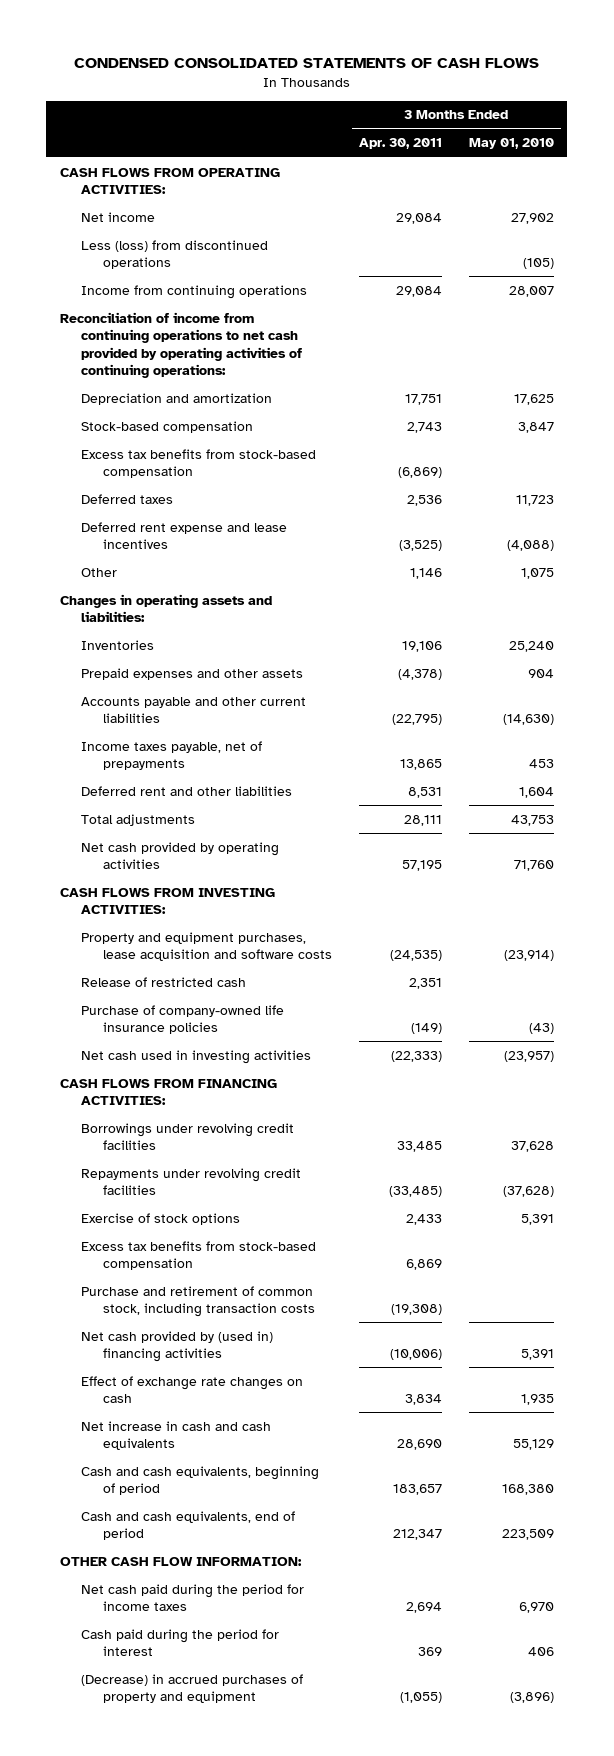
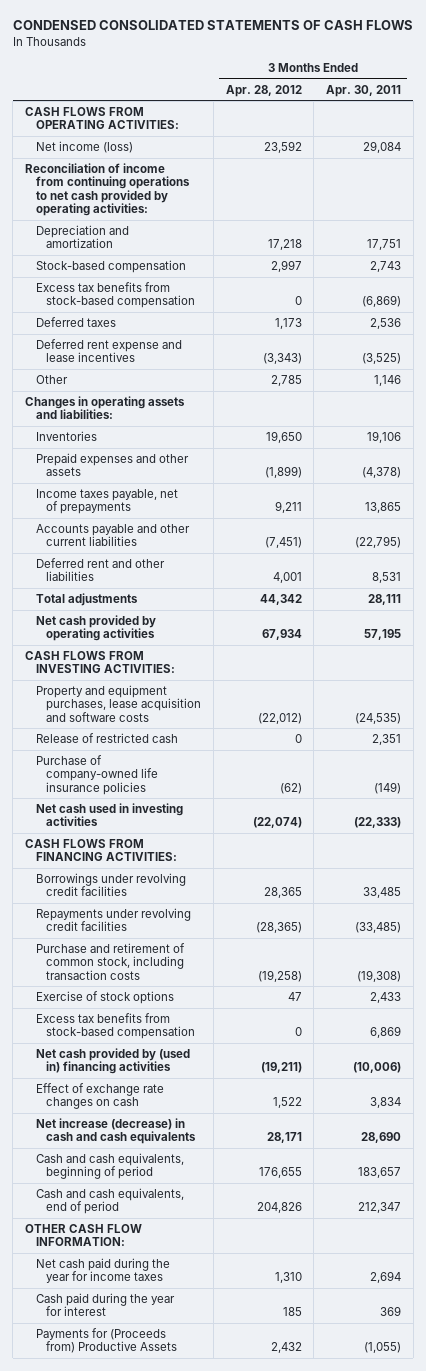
[468,138,554,150] May 01, 2010 -> none
none -> [225,84,302,97] Apr. 28, 2012
[81,239,269,270] Less (loss) from discontinued operations -> none
[81,284,308,299] Income from continuing operations -> none
[81,211,156,222] Net income -> [35,140,133,153] Net income (loss)
[59,311,303,379] Reconciliation of income from continuing operations to net cash provided by operating activities of continuing operations: -> [25,162,190,216] Reconciliation of income from continuing operations to net cash provided by operating activities:
[81,696,307,724] Accounts payable and other current liabilities -> [35,523,190,547] Accounts payable and other current liabilities
[81,1285,315,1318] Purchase and retirement of common stock, including transaction costs -> [35,942,185,980] Purchase and retirement of common stock, including transaction costs
[81,1420,272,1451] Net increase in cash and cash equivalents -> [35,1117,196,1145] Net increase (decrease) in cash and cash equivalents
[81,1583,305,1612] Net cash paid during the period for income taxes -> [35,1257,170,1284] Net cash paid during the year for income taxes
[81,1628,280,1657] Cash paid during the period for interest -> [35,1292,175,1317] Cash paid during the year for interest
[81,1673,304,1704] (Decrease) in accrued purchases of property and equipment -> [35,1327,177,1354] Payments for (Proceeds from) Productive Assets

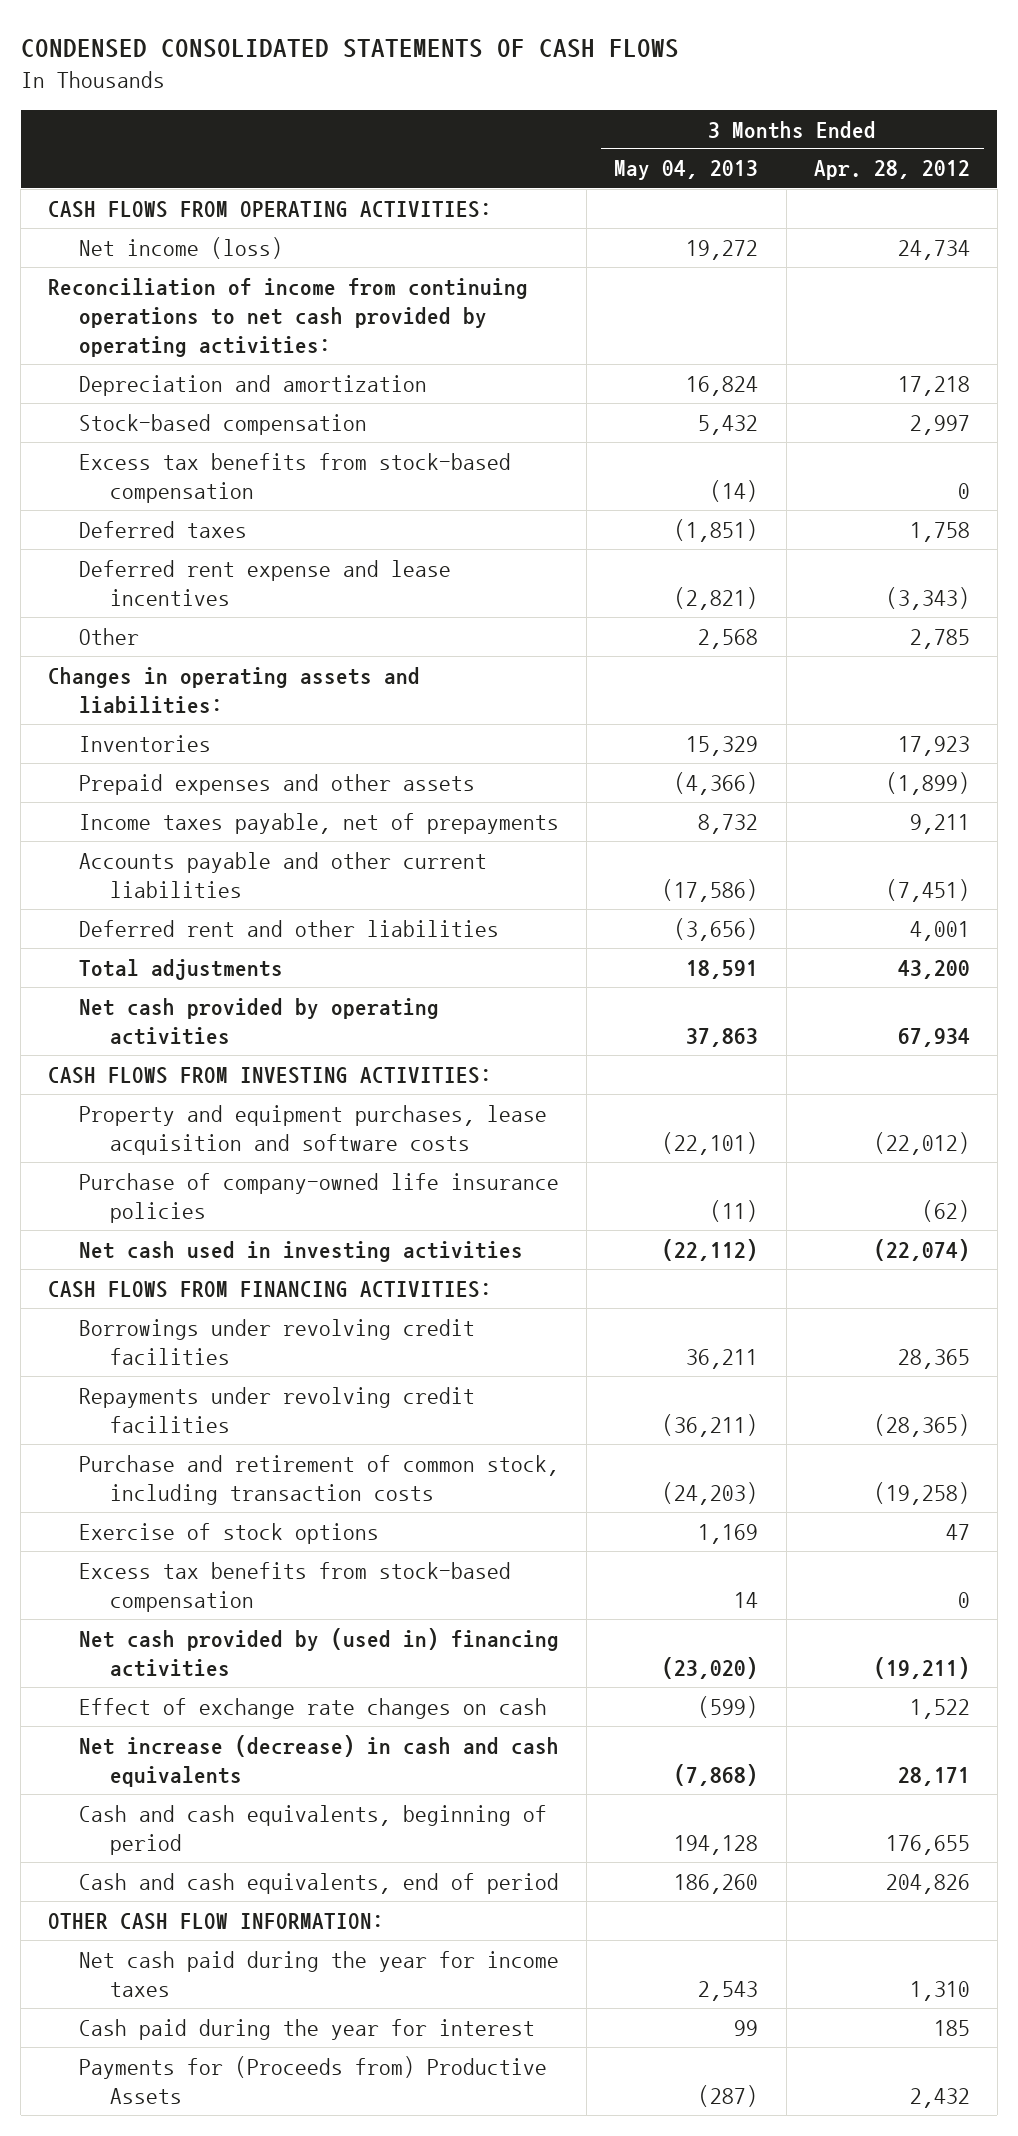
[326,84,402,97] Apr. 30, 2011 -> none
none -> [614,160,759,181] May 04, 2013
[263,140,302,153] 23,592 -> [897,239,970,260] 24,734
[274,317,302,329] 1,173 -> [909,521,970,542] 1,758
[265,430,302,443] 19,650 -> [897,735,970,756] 17,923
[259,593,302,605] 44,342 -> [897,959,970,979] 43,200
[35,732,178,743] Release of restricted cash -> none

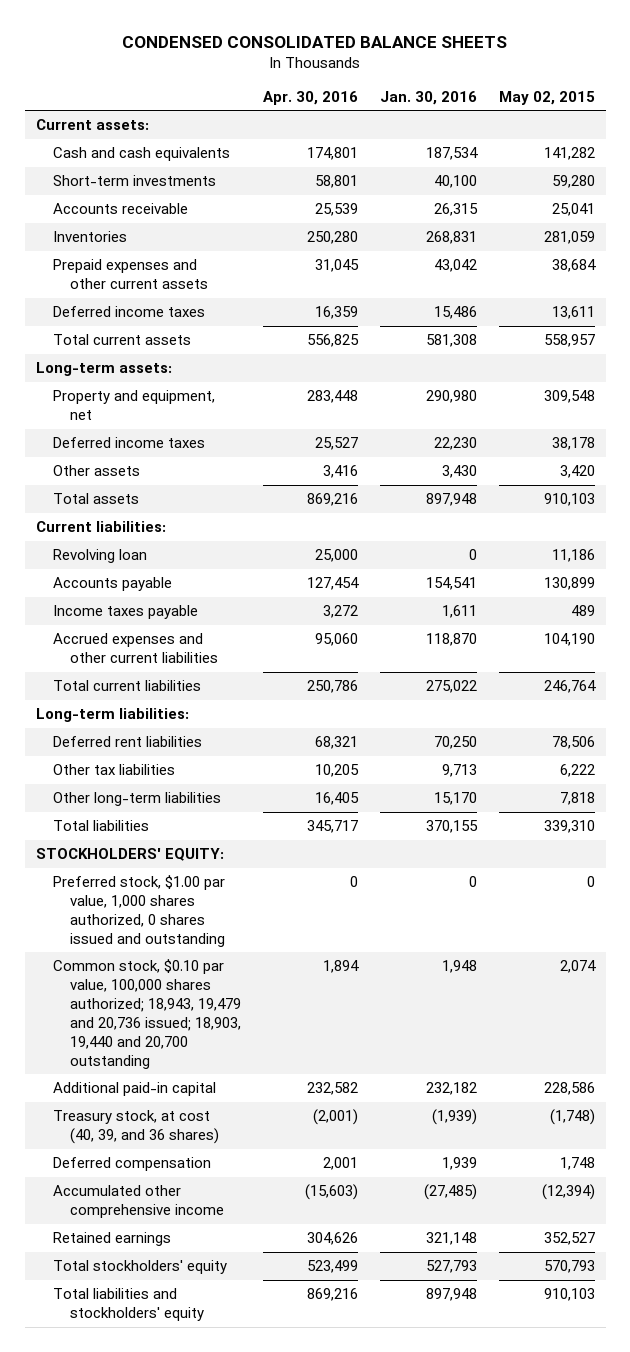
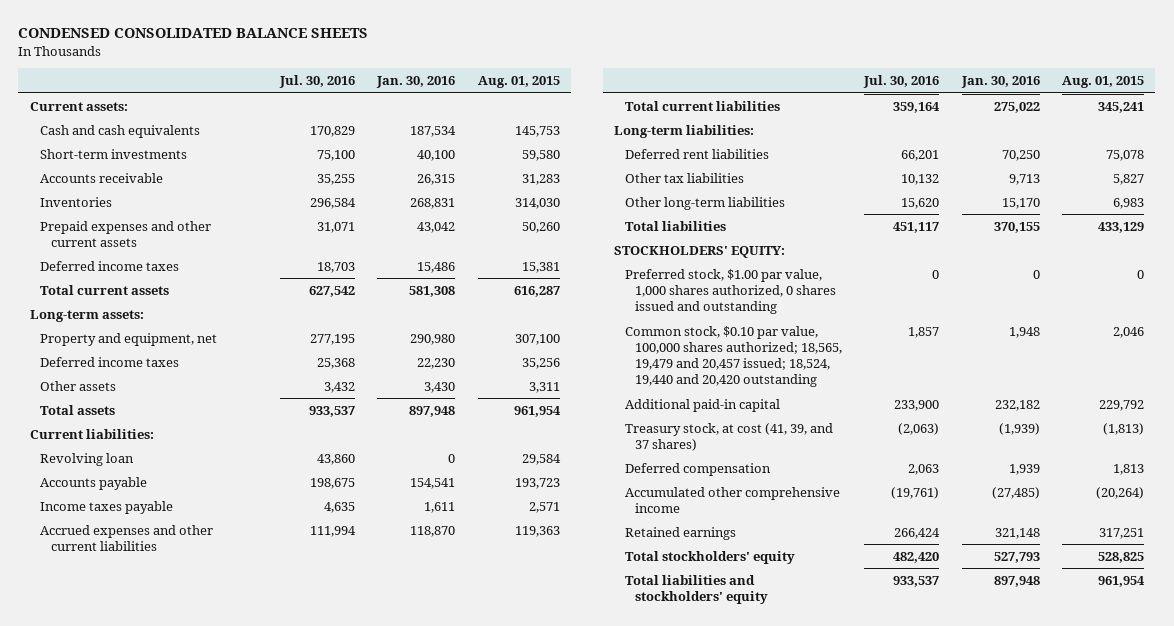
[262,90,358,105] Apr. 30, 2016 -> none
[498,90,595,105] May 02, 2015 -> none
none -> [279,75,356,89] Jul. 30, 2016
none -> [477,76,560,89] Aug. 01, 2015
[52,959,241,1069] Common stock, $0.10 par value, 100,000 shares authorized; 18,943, 19,479 and 20,736 issued; 18,903, 19,440 and 20,700 outstanding -> [624,325,843,388] Common stock, $0.10 par value, 100,000 shares authorized; 18,565, 19,479 and 20,457 issued; 18,524, 19,440 and 20,420 outstanding
[52,1110,219,1145] Treasury stock, at cost (40, 39, and 36 shares) -> [624,422,833,451] Treasury stock, at cost (41, 39, and 37 shares)

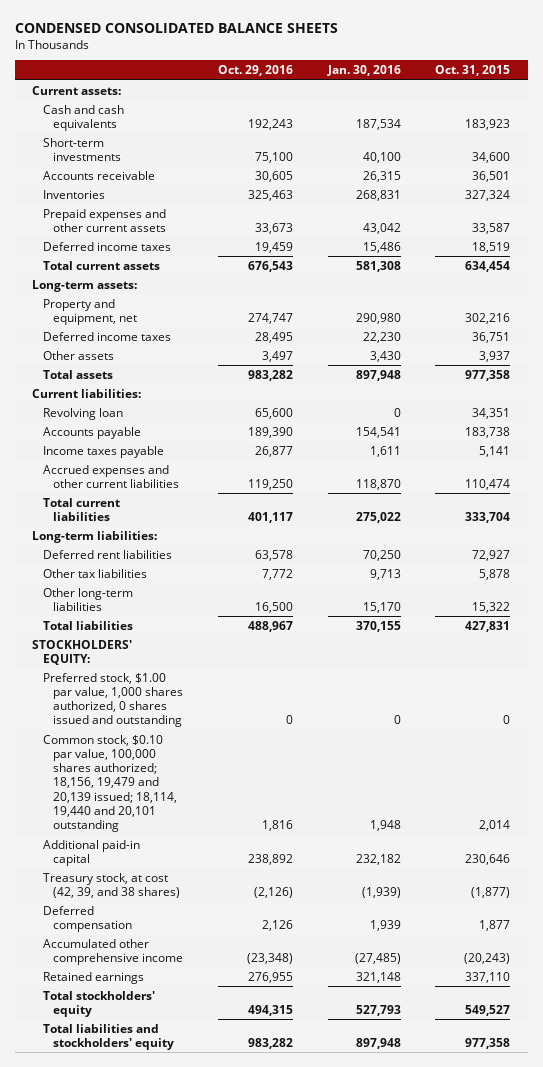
[279,75,356,89] Jul. 30, 2016 -> none
[477,76,560,89] Aug. 01, 2015 -> none
none -> [218,65,294,77] Oct. 29, 2016
none -> [435,65,511,77] Oct. 31, 2015
[624,325,843,388] Common stock, $0.10 par value, 100,000 shares authorized; 18,565, 19,479 and 20,457 issued; 18,524, 19,440 and 20,420 outstanding -> [42,734,178,833] Common stock, $0.10 par value, 100,000 shares authorized; 18,156, 19,479 and 20,139 issued; 18,114, 19,440 and 20,101 outstanding
[624,422,833,451] Treasury stock, at cost (41, 39, and 37 shares) -> [42,872,181,898] Treasury stock, at cost (42, 39, and 38 shares)

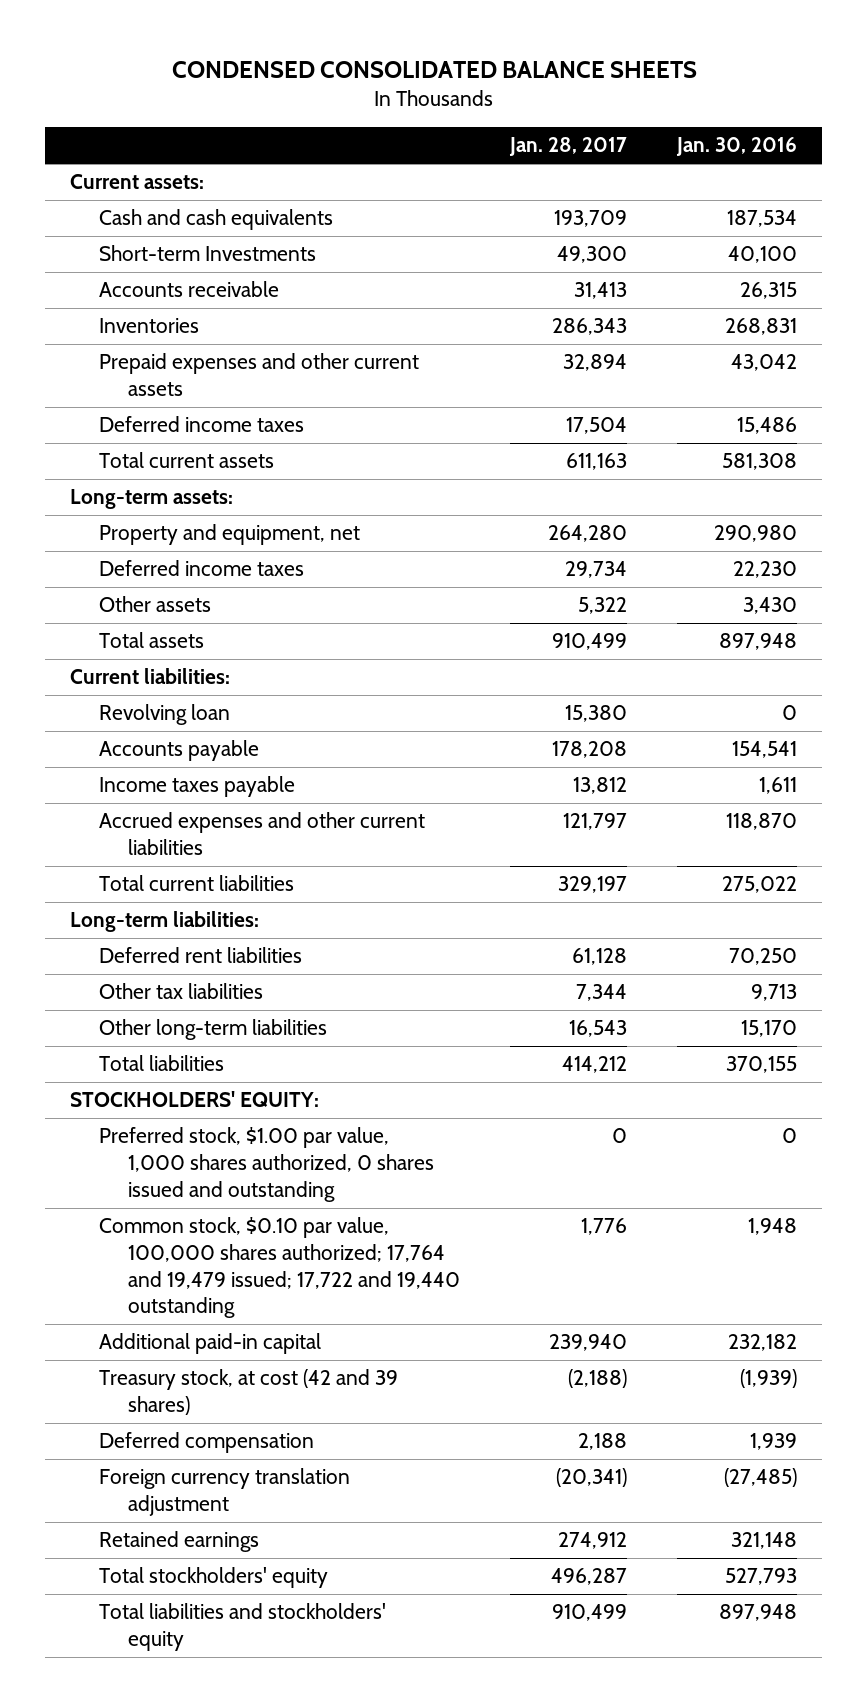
[218,65,294,77] Oct. 29, 2016 -> none
[435,65,511,77] Oct. 31, 2015 -> none
none -> [508,137,627,157] Jan. 28, 2017
[42,137,122,161] Short-term investments -> [99,245,317,262] Short-term Investments
[42,734,178,833] Common stock, $0.10 par value, 100,000 shares authorized; 18,156, 19,479 and 20,139 issued; 18,114, 19,440 and 20,101 outstanding -> [99,1217,460,1319] Common stock, $0.10 par value, 100,000 shares authorized; 17,764 and 19,479 issued; 17,722 and 19,440 outstanding
[42,872,181,898] Treasury stock, at cost (42, 39, and 38 shares) -> [99,1369,399,1416] Treasury stock, at cost (42 and 39 shares)
[42,938,184,965] Accumulated other comprehensive income -> [99,1468,351,1517] Foreign currency translation adjustment

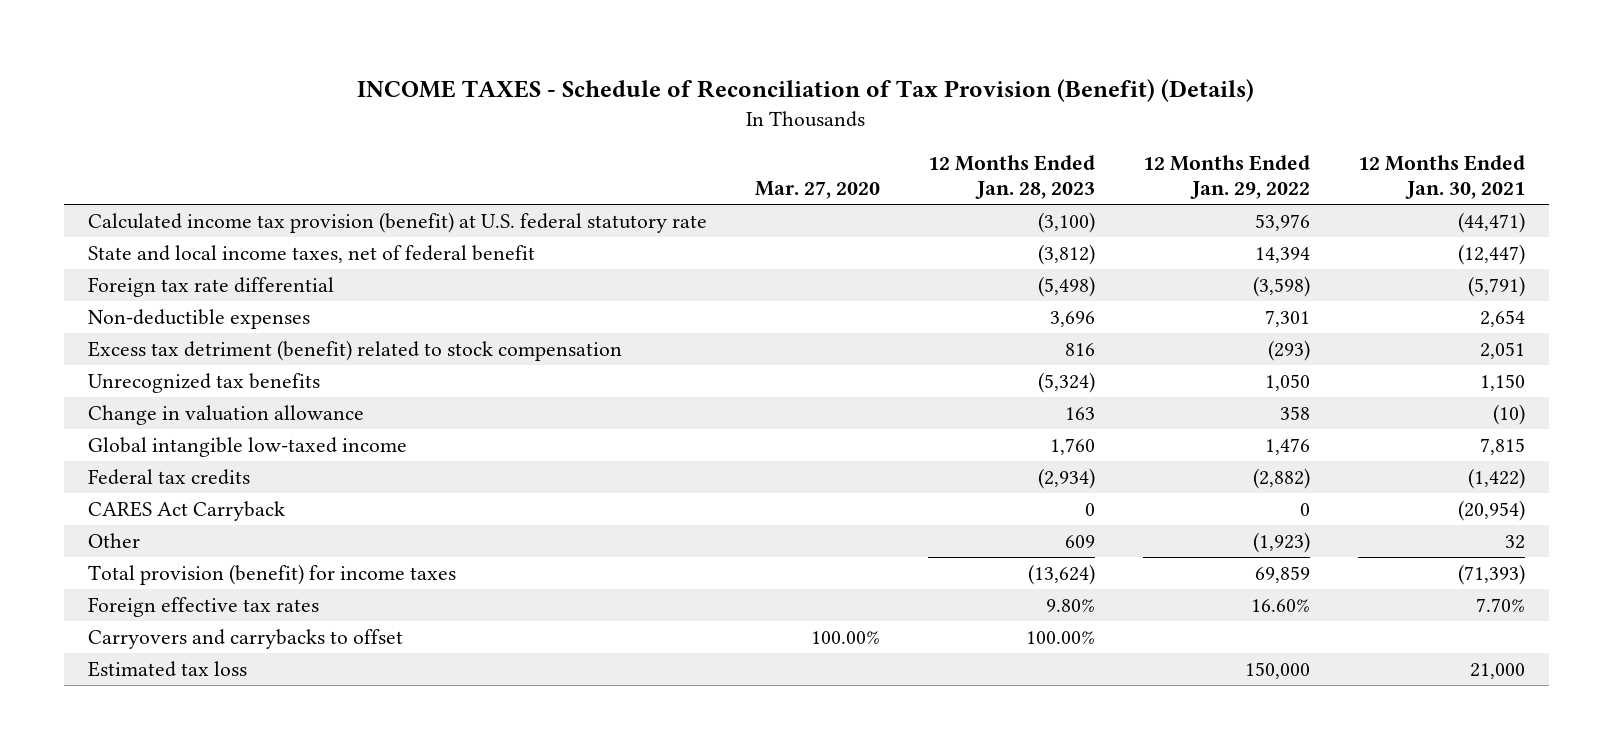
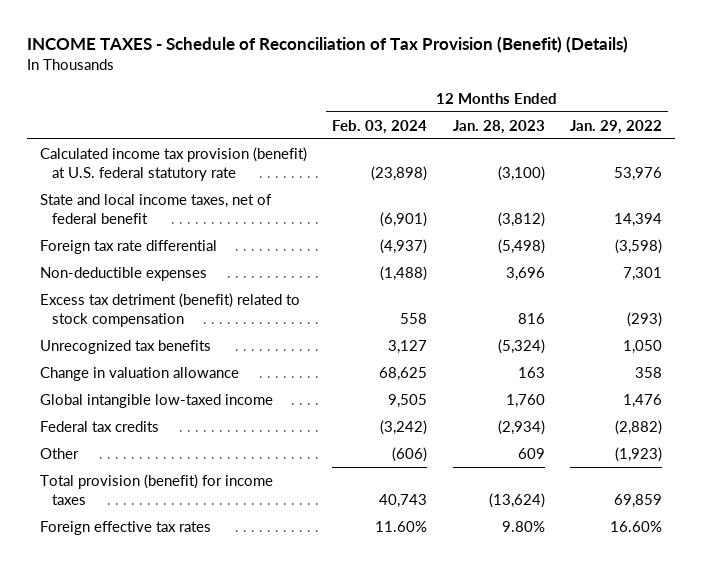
[754,180,880,199] Mar. 27, 2020 -> none
[1357,155,1525,199] 12 Months Ended Jan. 30, 2021 -> none
none -> [332,119,428,134] Feb. 03, 2024
[87,501,285,522] CARES Act Carryback -> none
[87,629,403,650] Carryovers and carrybacks to offset -> none
[87,661,247,678] Estimated tax loss -> none

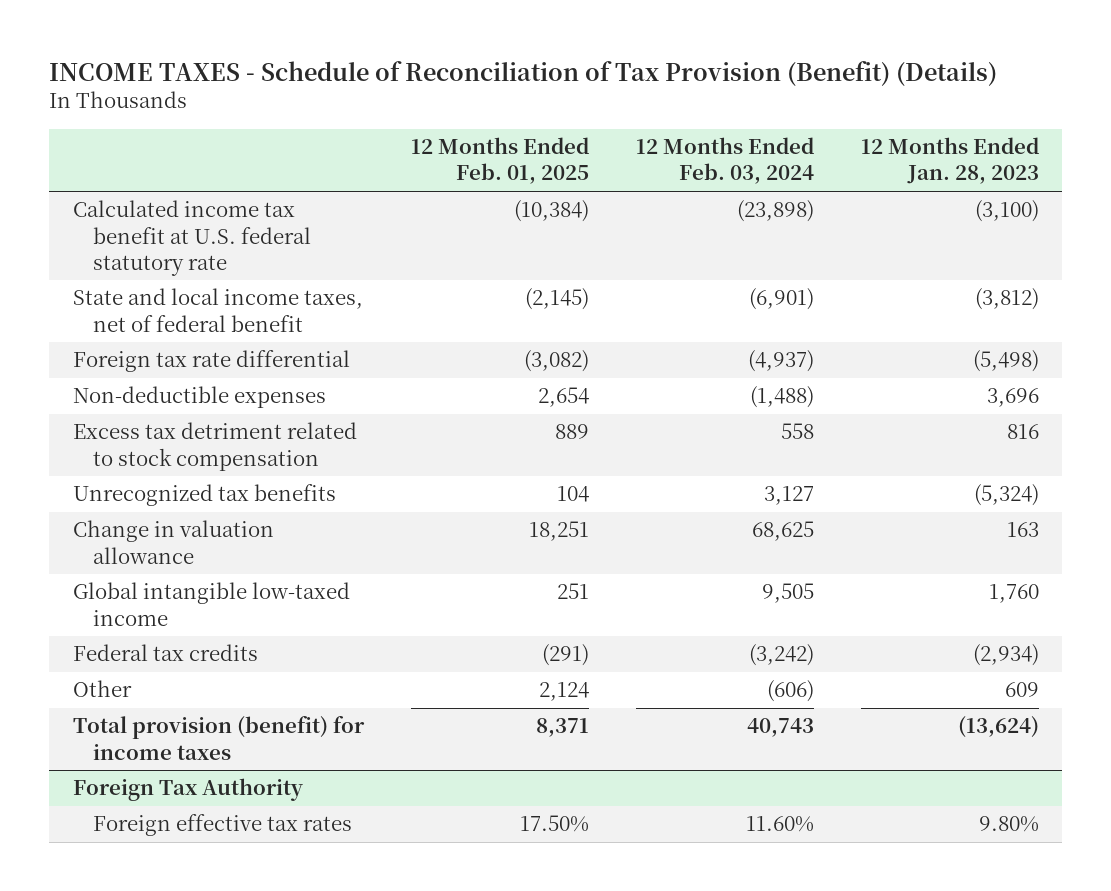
[570,119,663,134] Jan. 29, 2022 -> none
none -> [410,137,589,185] 12 Months Ended Feb. 01, 2025
[39,146,307,181] Calculated income tax provision (benefit) at U.S. federal statutory rate -> [72,200,311,276] Calculated income tax benefit at U.S. federal statutory rate
[39,292,300,327] Excess tax detriment (benefit) related to stock compensation -> [72,422,357,471] Excess tax detriment related to stock compensation
none -> [72,778,303,802] Foreign Tax Authority

